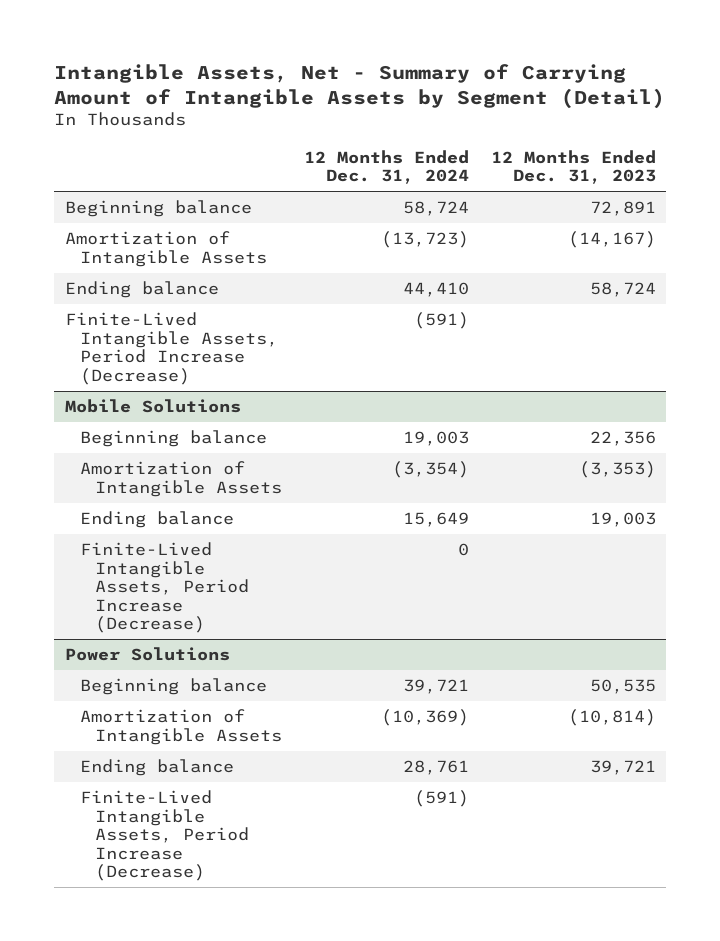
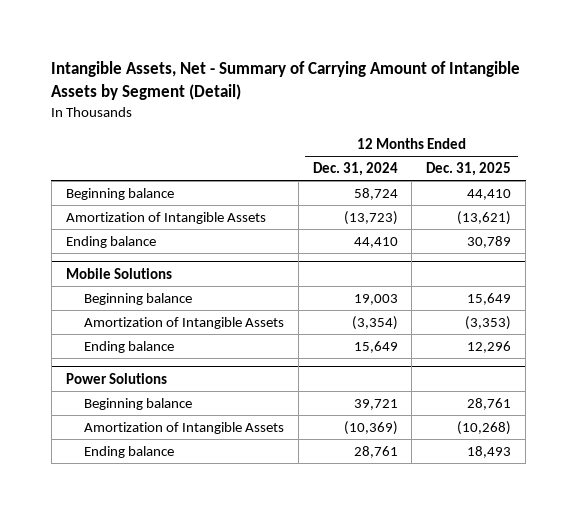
[490,149,656,185] 12 Months Ended Dec. 31, 2023 -> none
none -> [426,161,512,176] Dec. 31, 2025
[64,312,278,385] Finite-Lived Intangible Assets, Period Increase (Decrease) -> none
[79,542,249,634] Finite-Lived Intangible Assets, Period Increase (Decrease) -> none
[79,790,249,882] Finite-Lived Intangible Assets, Period Increase (Decrease) -> none

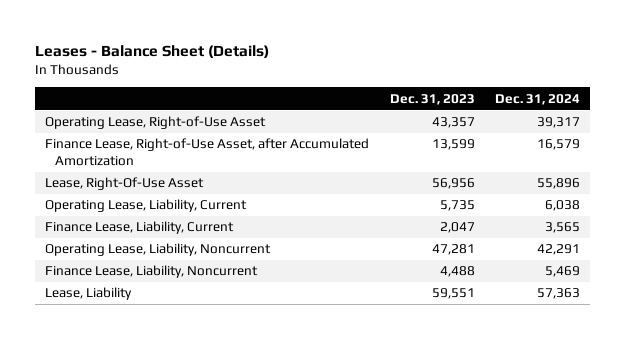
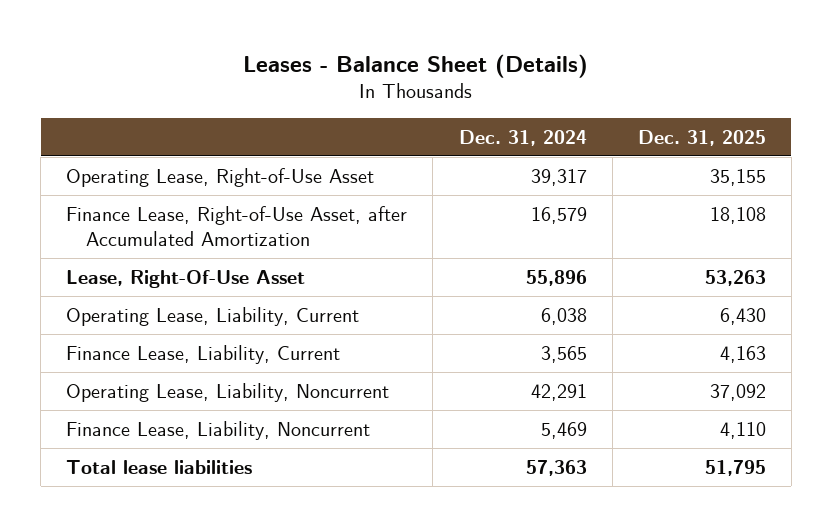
[389,93,475,105] Dec. 31, 2023 -> none
none -> [637,129,766,146] Dec. 31, 2025
[45,287,133,301] Lease, Liability -> [66,459,253,474] Total lease liabilities

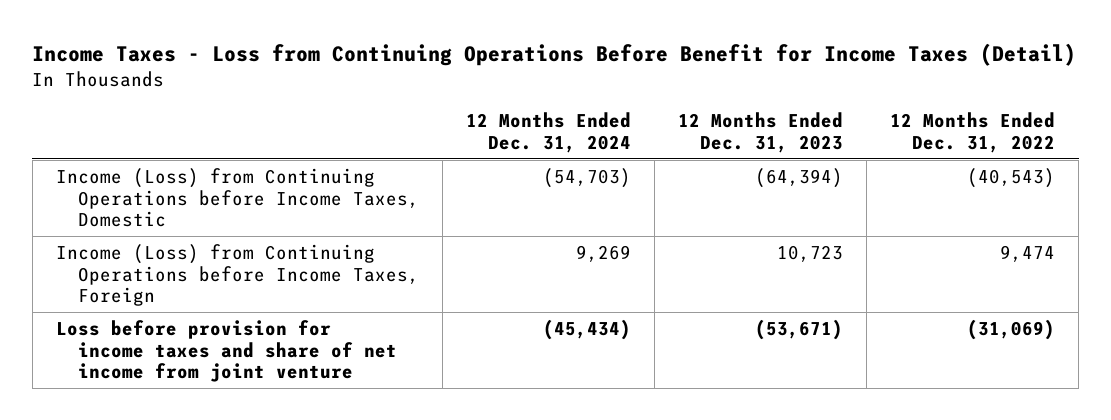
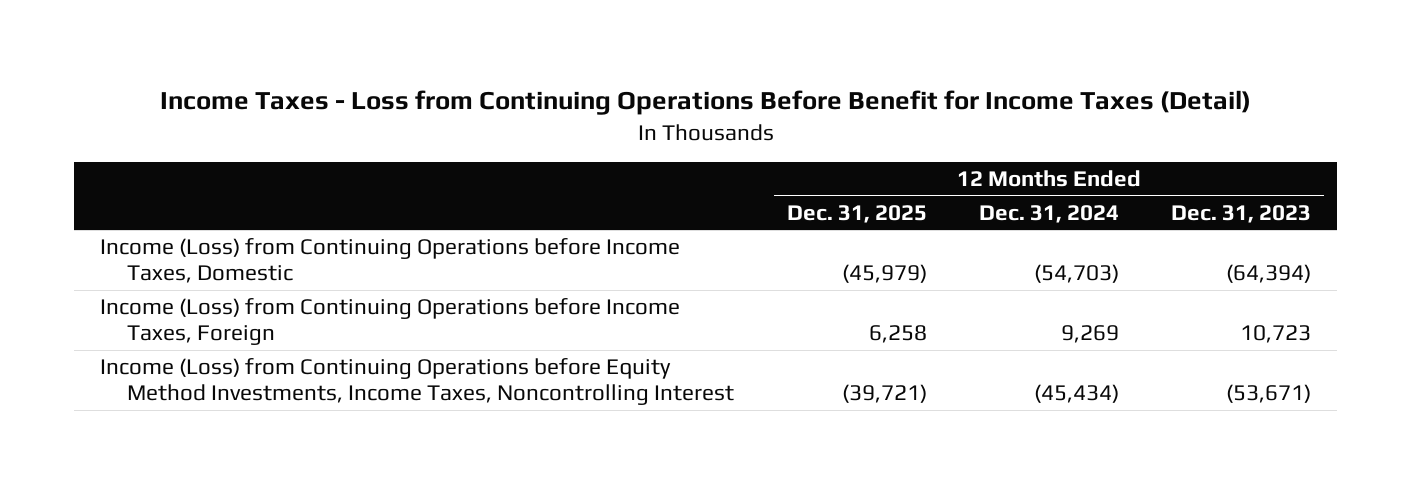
[890,111,1056,153] 12 Months Ended Dec. 31, 2022 -> none
none -> [786,204,927,223] Dec. 31, 2025
[55,319,398,383] Loss before provision for income taxes and share of net income from joint venture -> [100,358,735,406] Income (Loss) from Continuing Operations before Equity Method Investments, Income Taxes, Noncontrolling Interest

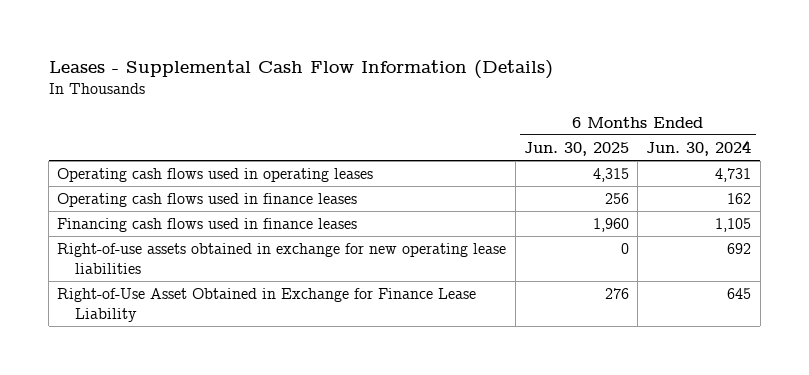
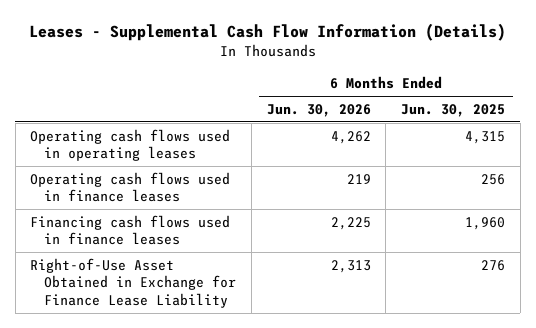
[646,140,752,157] Jun. 30, 2024 -> none
none -> [266,103,371,117] Jun. 30, 2026
[57,243,507,274] Right-of-use assets obtained in exchange for new operating lease liabilities -> none

